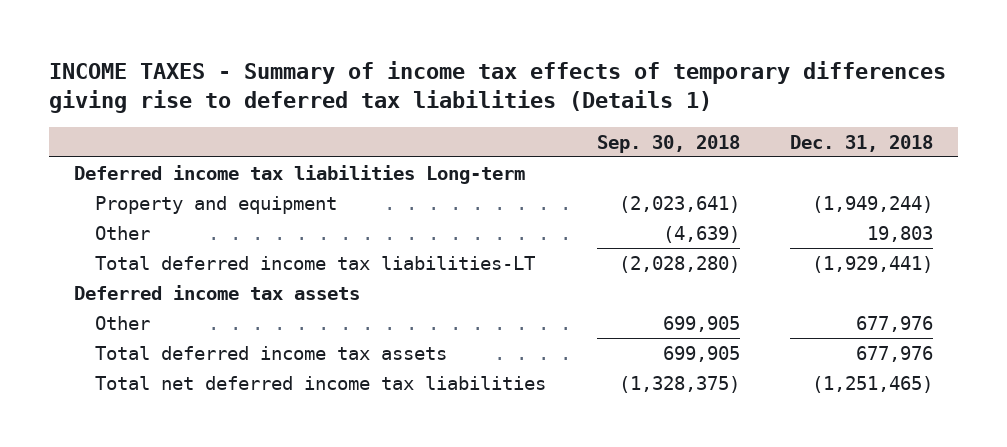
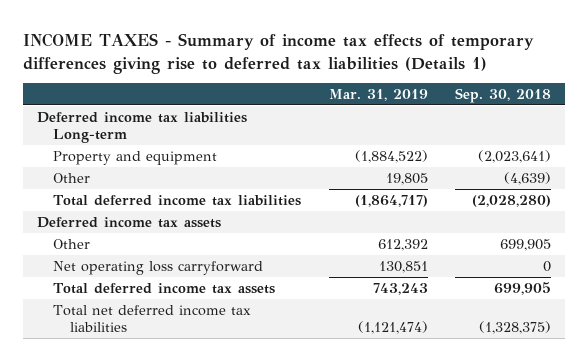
[789,134,933,152] Dec. 31, 2018 -> none
none -> [328,88,428,101] Mar. 31, 2019
[95,255,536,270] Total deferred income tax liabilities-LT -> [53,194,302,206] Total deferred income tax liabilities
none -> [53,260,264,275] Net operating loss carryforward

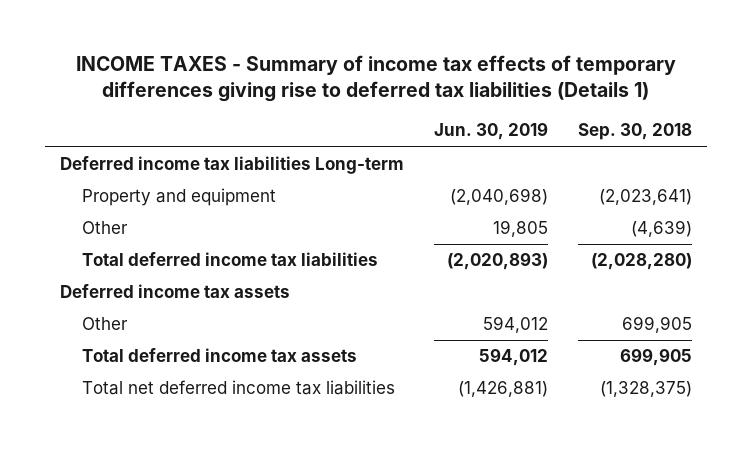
[328,88,428,101] Mar. 31, 2019 -> none
none -> [434,122,549,141] Jun. 30, 2019
[53,260,264,275] Net operating loss carryforward -> none

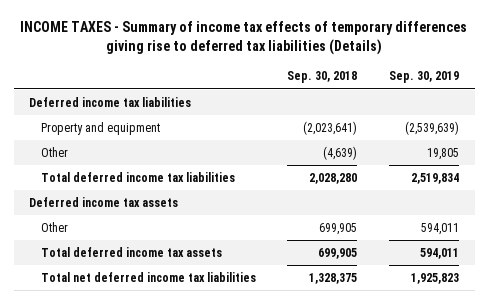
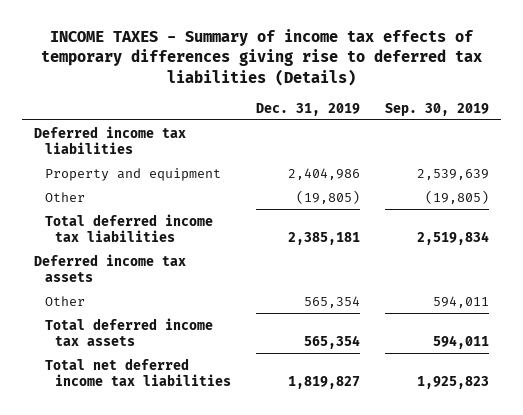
[287,71,358,84] Sep. 30, 2018 -> none
none -> [256,102,361,116] Dec. 31, 2019
[405,120,460,135] (2,539,639) -> [417,168,490,180] 2,539,639
[427,147,460,160] 19,805 -> [425,189,490,204] (19,805)

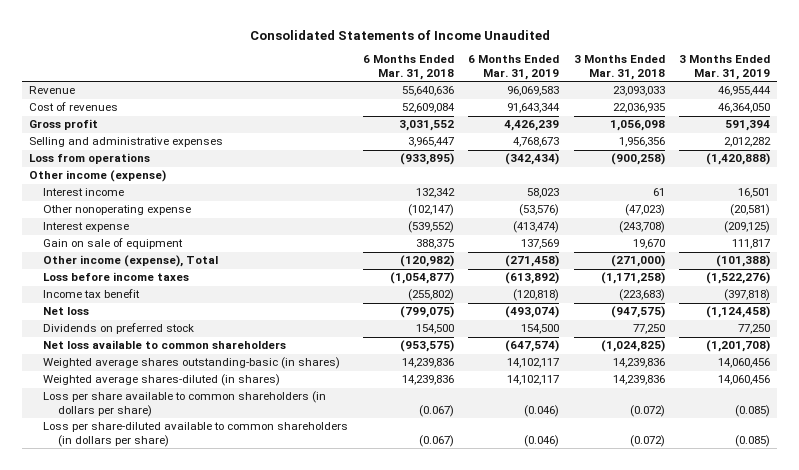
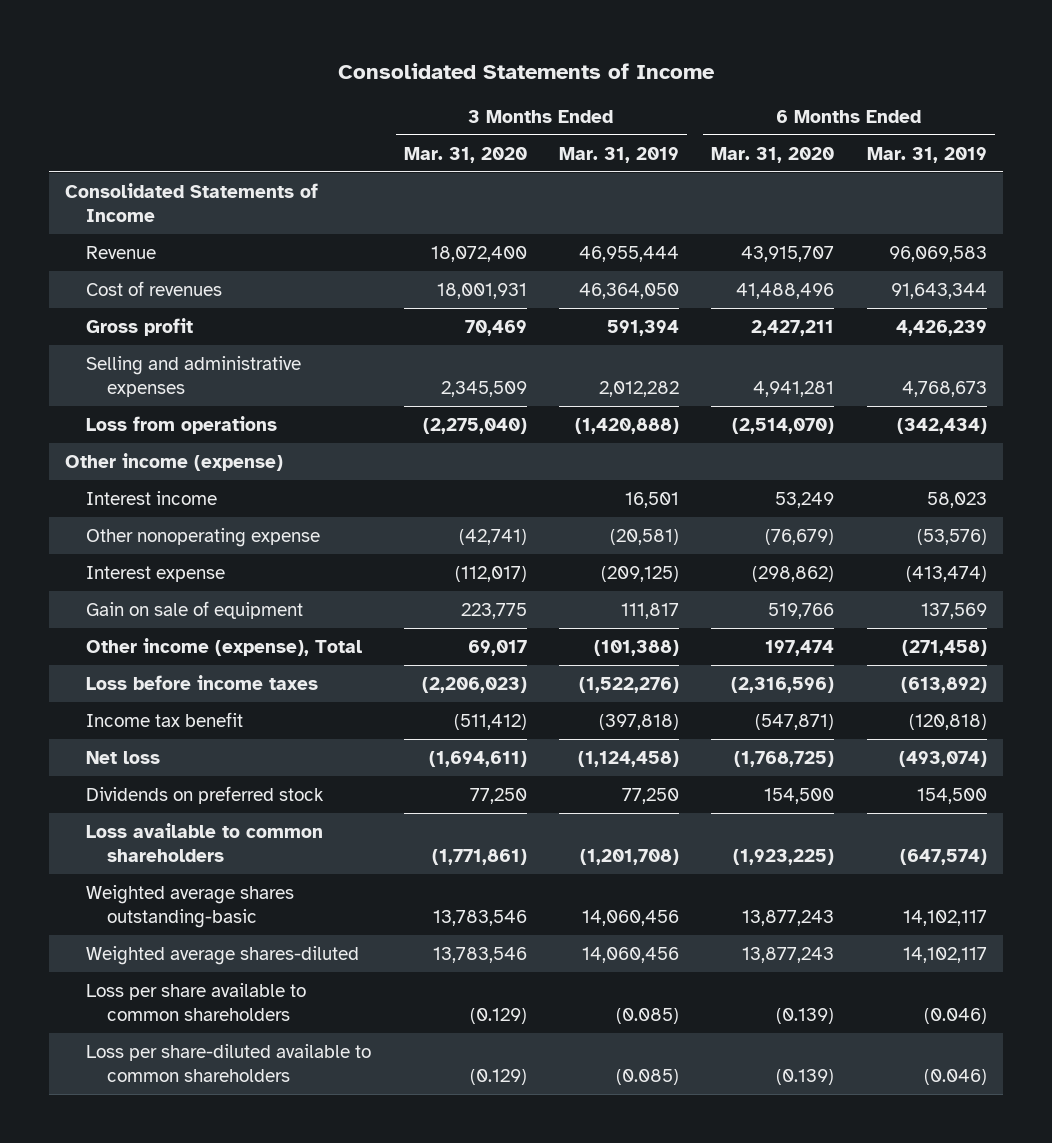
[249,29,550,40] Consolidated Statements of Income Unaudited -> [338,62,716,79] Consolidated Statements of Income
[362,55,454,80] 6 Months Ended Mar. 31, 2018 -> none
[573,55,665,80] 3 Months Ended Mar. 31, 2018 -> none
none -> [403,146,527,163] Mar. 31, 2020
none -> [711,146,835,163] Mar. 31, 2020
none -> [65,182,319,223] Consolidated Statements of Income
[43,340,287,350] Net loss available to common shareholders -> [86,822,324,863] Loss available to common shareholders
[43,357,341,370] Weighted average shares outstanding-basic (in shares) -> [86,884,295,929] Weighted average shares outstanding-basic
[43,374,281,387] Weighted average shares-diluted (in shares) -> [86,945,360,965] Weighted average shares-diluted
[43,391,327,417] Loss per share available to common shareholders (in dollars per share) -> [86,982,307,1022] Loss per share available to common shareholders
[43,422,349,447] Loss per share-diluted available to common shareholders (in dollars per share) -> [86,1043,372,1083] Loss per share-diluted available to common shareholders

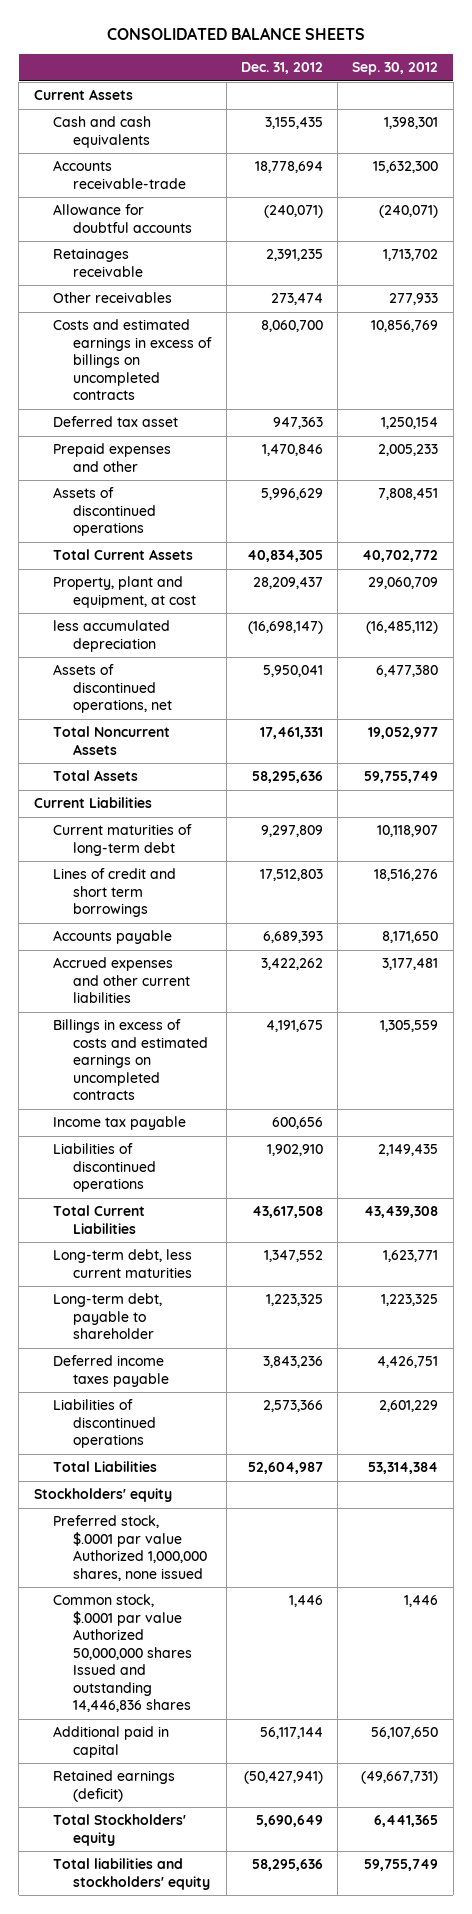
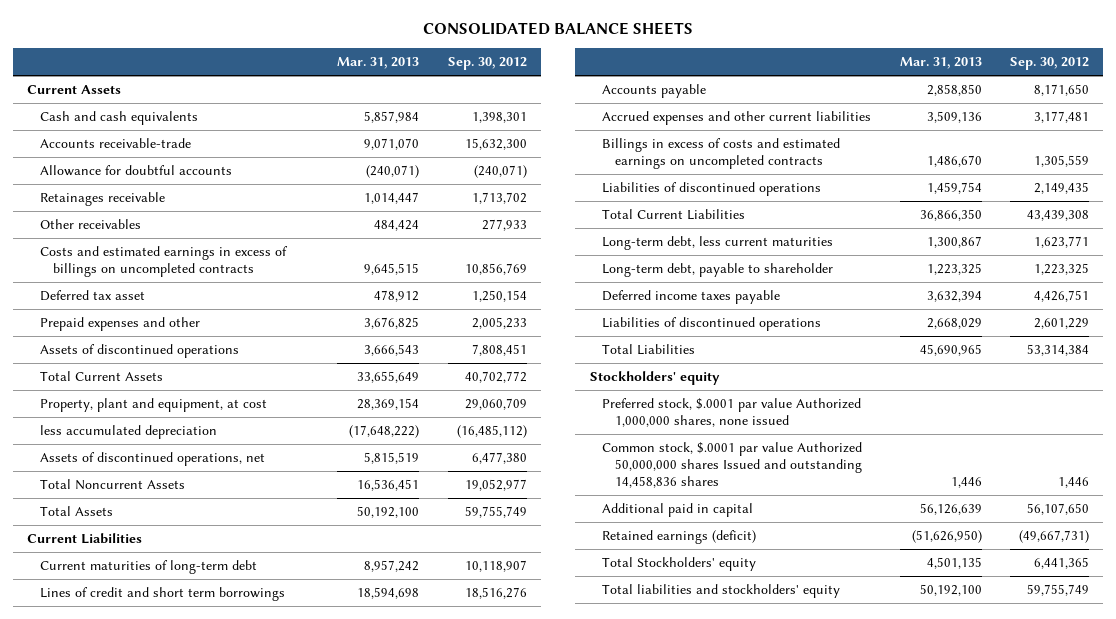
[240,62,323,75] Dec. 31, 2012 -> none
none -> [337,57,420,70] Mar. 31, 2013
[53,1116,187,1131] Income tax payable -> none
[53,1594,193,1712] Common stock, $.0001 par value Authorized 50,000,000 shares Issued and outstanding 14,446,836 shares -> [602,441,863,488] Common stock, $.0001 par value Authorized 50,000,000 shares Issued and outstanding 14,458,836 shares

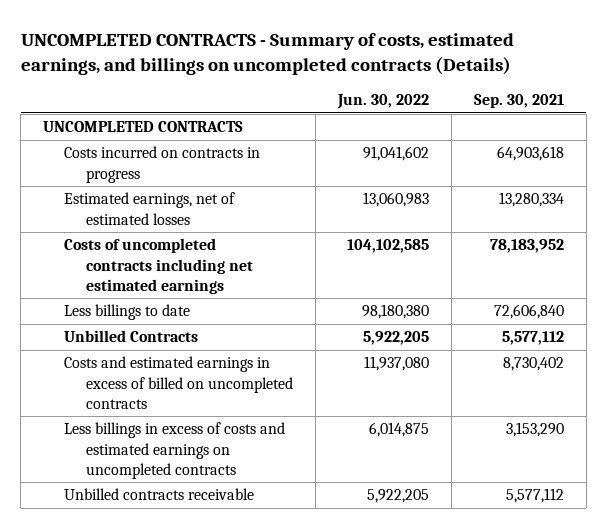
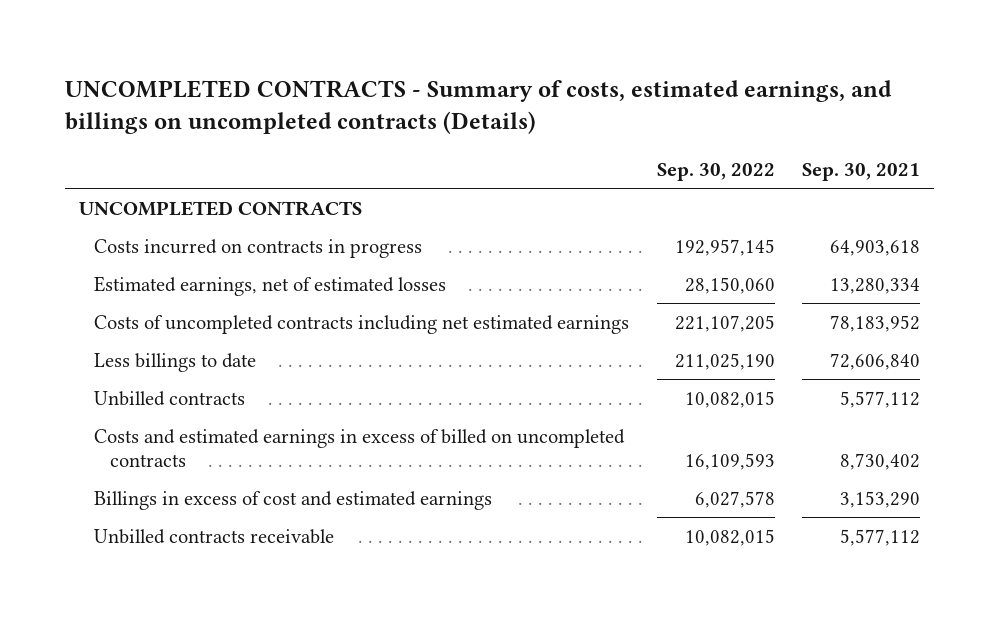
[336,94,429,110] Jun. 30, 2022 -> none
none -> [656,162,775,181] Sep. 30, 2022
[64,330,199,343] Unbilled Contracts -> [94,390,246,406] Unbilled contracts
[64,422,286,479] Less billings in excess of costs and estimated earnings on uncompleted contracts -> [94,490,493,510] Billings in excess of cost and estimated earnings

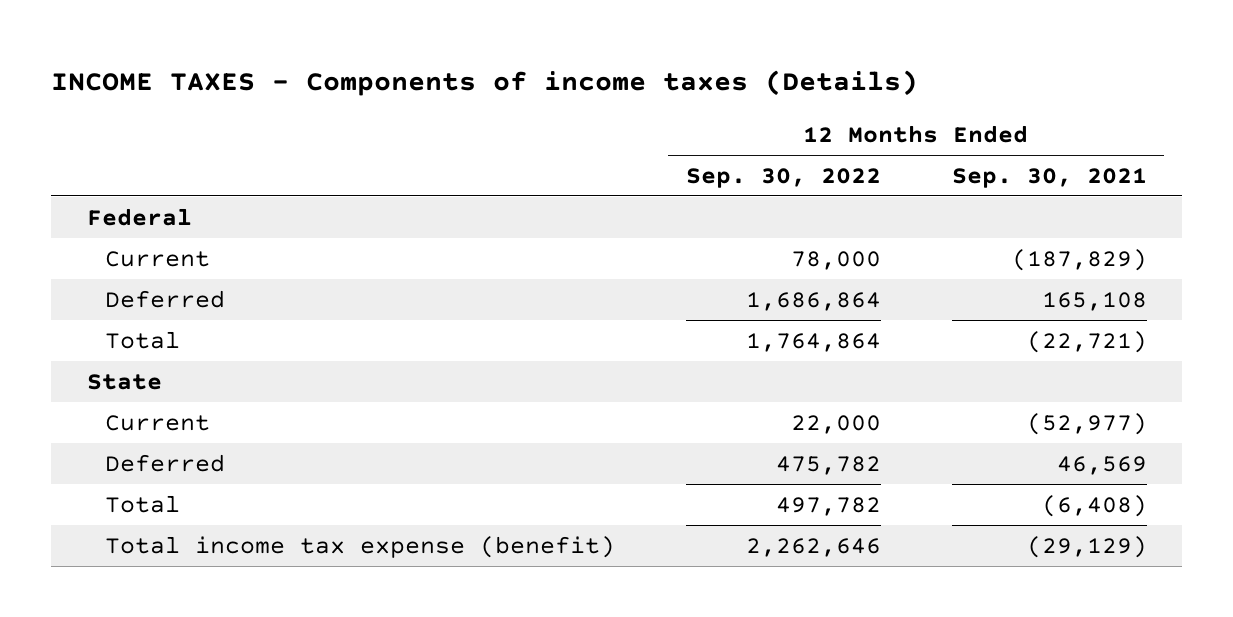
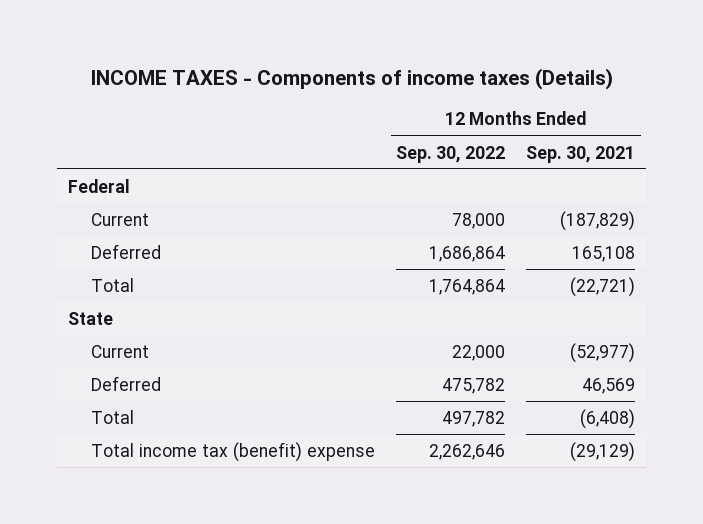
[104,535,615,558] Total income tax expense (benefit) -> [91,441,376,462] Total income tax (benefit) expense

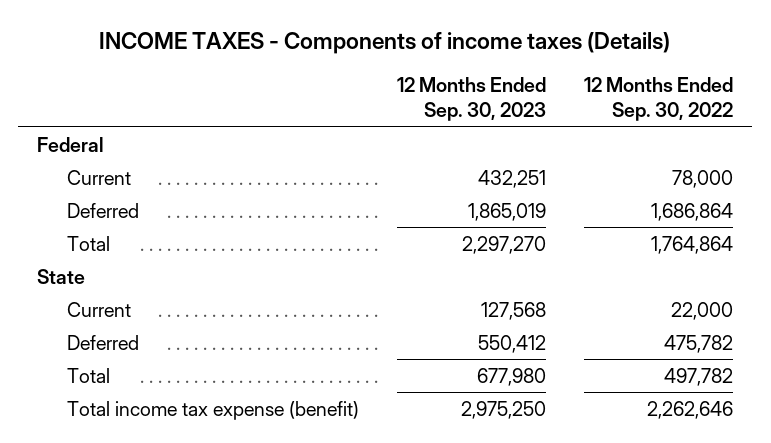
[526,145,636,163] Sep. 30, 2021 -> none
none -> [397,77,547,122] 12 Months Ended Sep. 30, 2023
[91,441,376,462] Total income tax (benefit) expense -> [66,400,359,420] Total income tax expense (benefit)

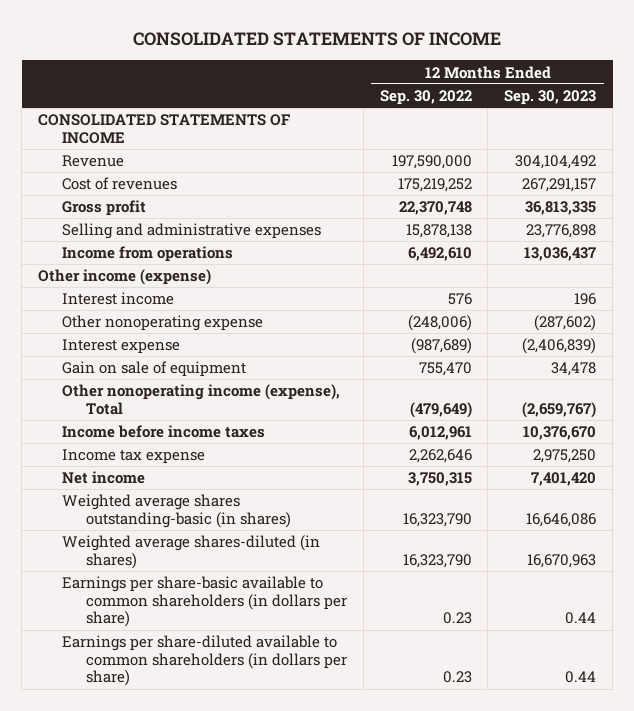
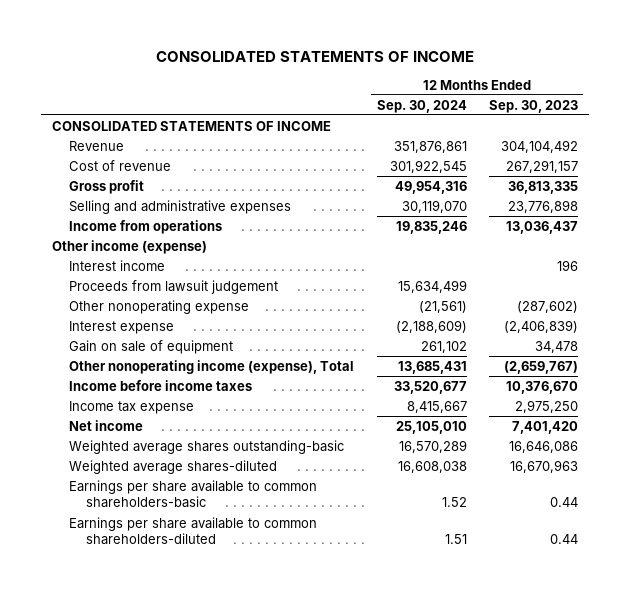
[379,90,472,106] Sep. 30, 2022 -> none
none -> [376,99,467,113] Sep. 30, 2024
[61,177,177,191] Cost of revenues -> [69,159,172,171] Cost of revenue
none -> [69,279,279,294] Proceeds from lawsuit judgement
[61,494,291,528] Weighted average shares outstanding-basic (in shares) -> [69,439,345,454] Weighted average shares outstanding-basic
[61,535,320,569] Weighted average shares-diluted (in shares) -> [69,459,278,474] Weighted average shares-diluted
[61,576,347,628] Earnings per share-basic available to common shareholders (in dollars per share) -> [69,479,318,509] Earnings per share available to common shareholders-basic
[61,635,347,687] Earnings per share-diluted available to common shareholders (in dollars per share) -> [69,516,318,546] Earnings per share available to common shareholders-diluted

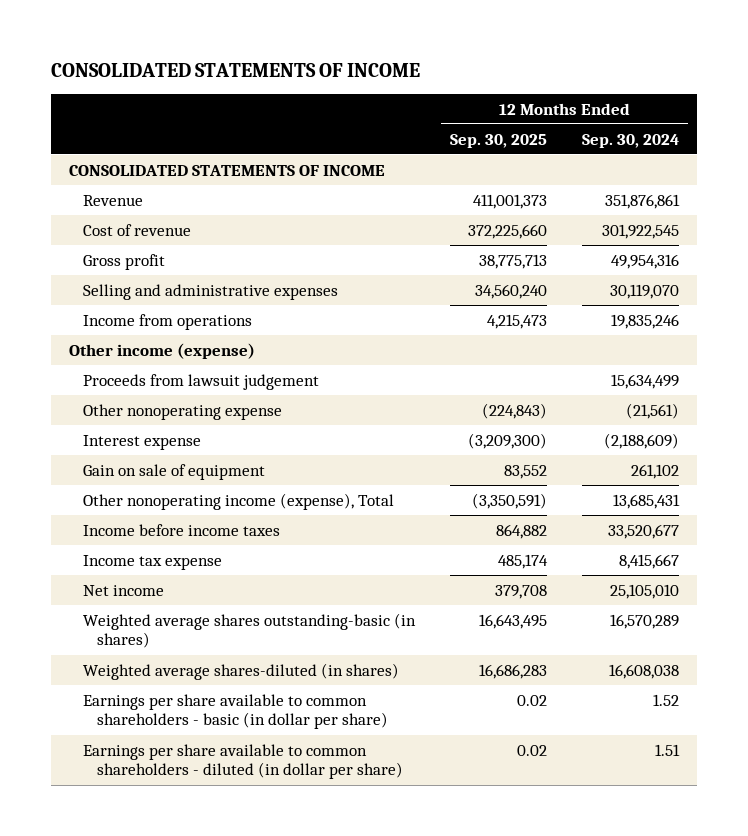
[488,99,578,113] Sep. 30, 2023 -> none
none -> [449,133,547,148] Sep. 30, 2025
[69,259,166,271] Interest income -> none
[69,439,345,454] Weighted average shares outstanding-basic -> [82,612,416,649] Weighted average shares outstanding-basic (in shares)
[69,459,278,474] Weighted average shares-diluted -> [82,662,399,680] Weighted average shares-diluted (in shares)
[69,479,318,509] Earnings per share available to common shareholders-basic -> [82,693,388,730] Earnings per share available to common shareholders - basic (in dollar per share)
[69,516,318,546] Earnings per share available to common shareholders-diluted -> [82,743,403,780] Earnings per share available to common shareholders - diluted (in dollar per share)

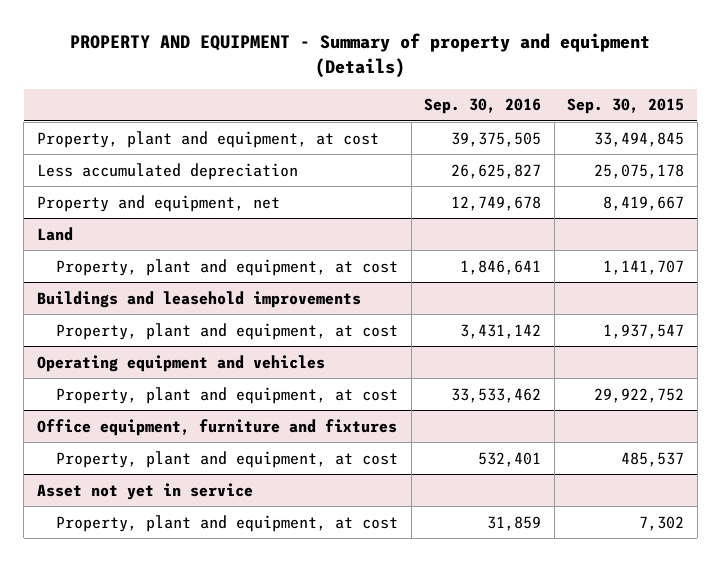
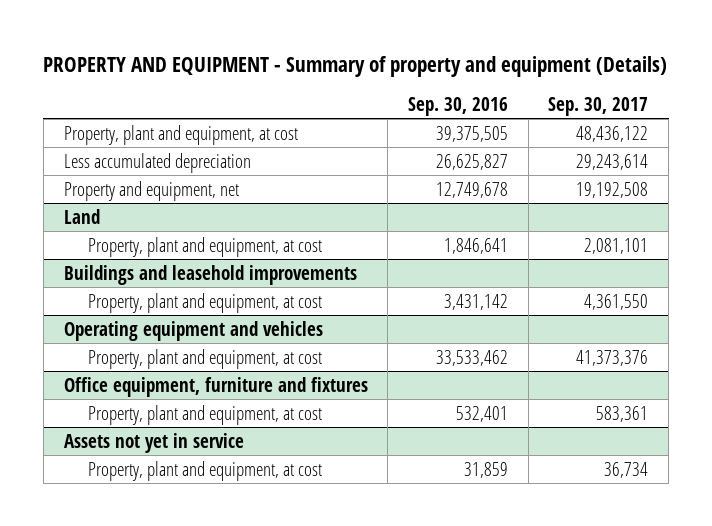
[567,98,685,115] Sep. 30, 2015 -> none
none -> [548,96,649,116] Sep. 30, 2017
[36,482,253,500] Asset not yet in service -> [63,432,244,453] Assets not yet in service

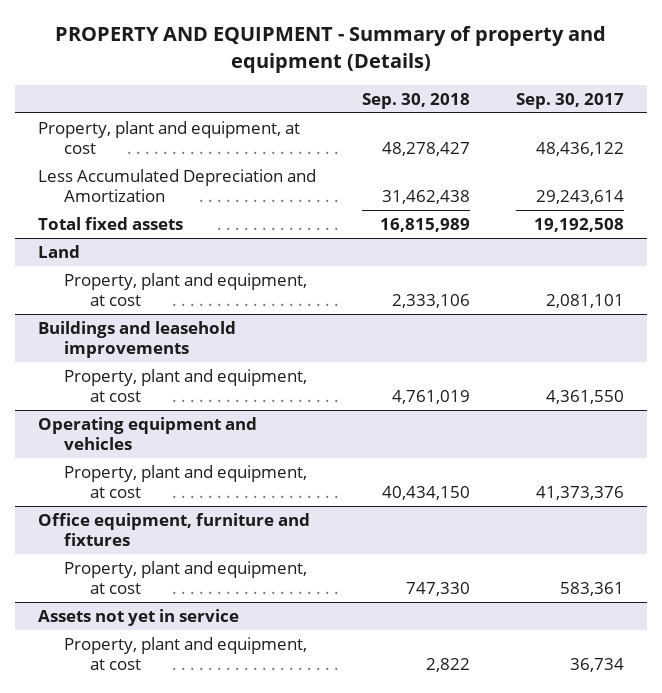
[407,96,508,116] Sep. 30, 2016 -> none
none -> [362,92,471,109] Sep. 30, 2018
[63,152,251,173] Less accumulated depreciation -> [38,169,317,203] Less Accumulated Depreciation and Amortization
[63,180,239,201] Property and equipment, net -> [38,217,184,231] Total fixed assets

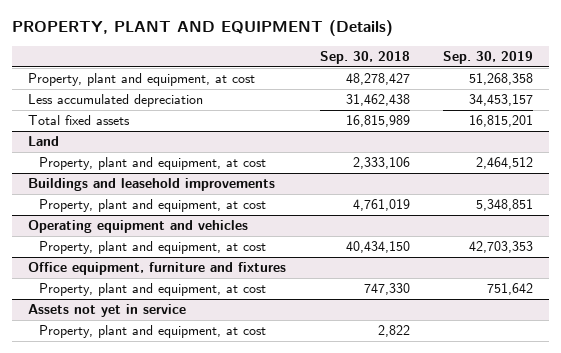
[55,26,607,73] PROPERTY AND EQUIPMENT - Summary of property and equipment (Details) -> [11,20,393,37] PROPERTY, PLANT AND EQUIPMENT (Details)
[516,92,625,109] Sep. 30, 2017 -> none
none -> [442,50,533,64] Sep. 30, 2019
[38,169,317,203] Less Accumulated Depreciation and Amortization -> [28,94,204,108] Less accumulated depreciation

